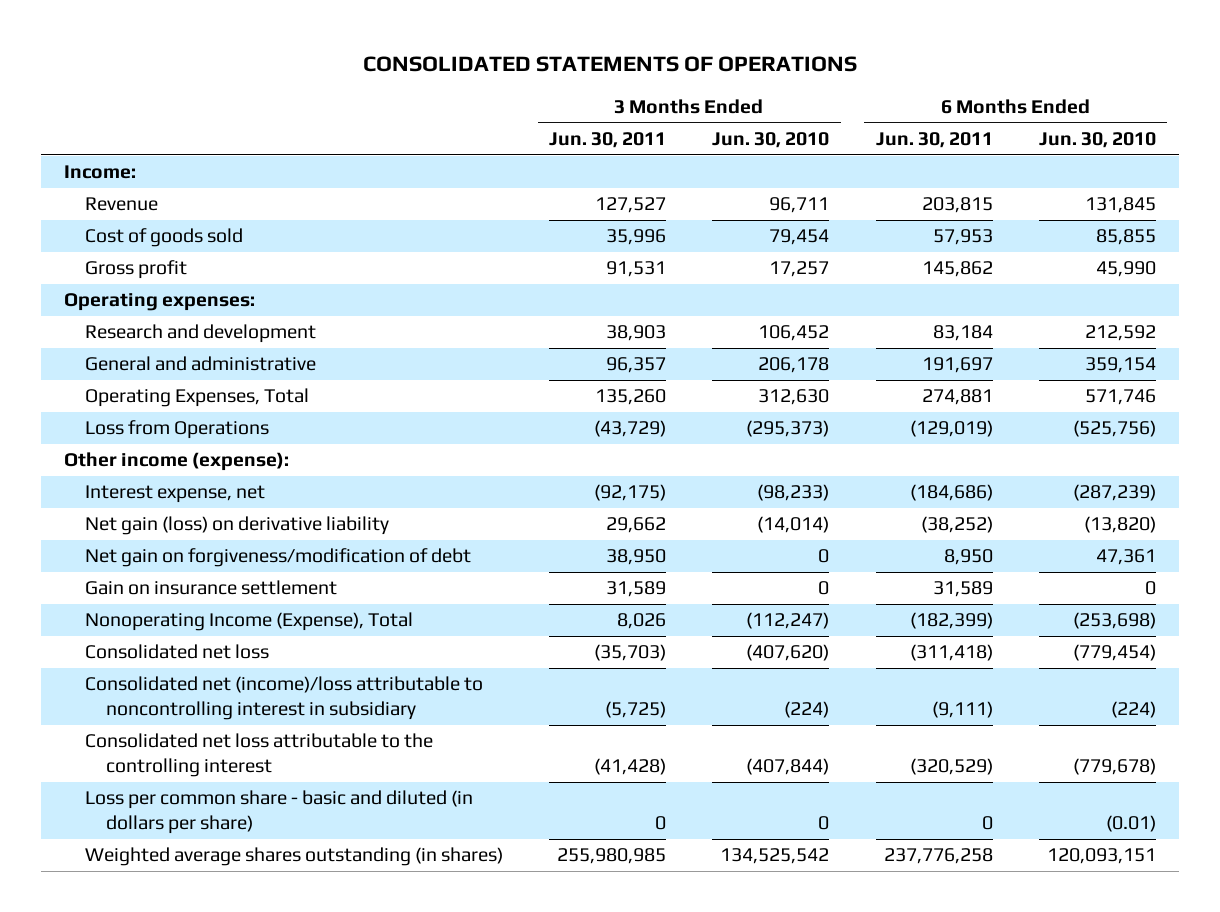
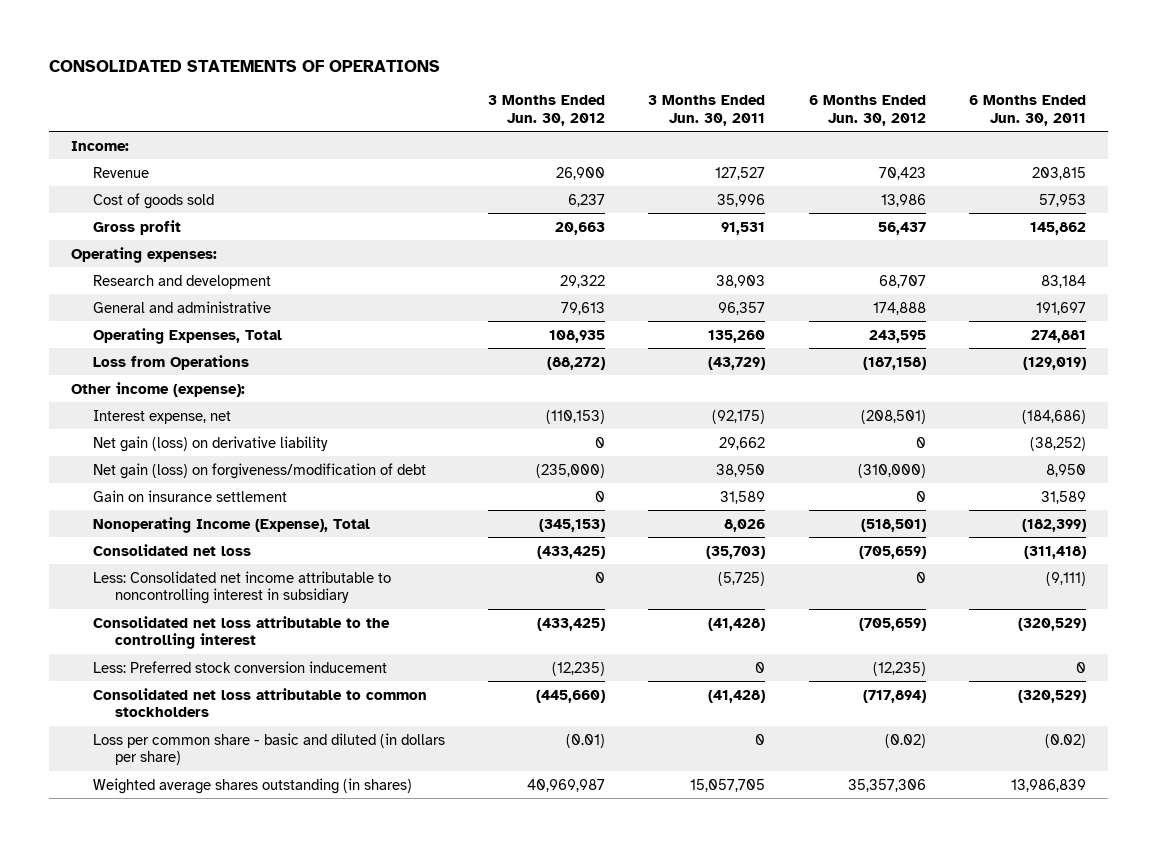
[712,132,830,149] Jun. 30, 2010 -> none
[1038,132,1156,149] Jun. 30, 2010 -> none
none -> [488,95,606,126] 3 Months Ended Jun. 30, 2012
none -> [808,95,926,126] 6 Months Ended Jun. 30, 2012
[85,548,472,568] Net gain on forgiveness/modification of debt -> [92,462,426,479] Net gain (loss) on forgiveness/modification of debt
[85,676,484,721] Consolidated net (income)/loss attributable to noncontrolling interest in subsidiary -> [92,570,391,605] Less: Consolidated net income attributable to noncontrolling interest in subsidiary
none -> [92,660,387,673] Less: Preferred stock conversion inducement
none -> [92,687,427,718] Consolidated net loss attributable to common stockholders
[981,816,993,831] 0 -> [1045,733,1087,748] (0.02)
[557,848,667,865] 255,980,985 -> [690,778,766,792] 15,057,705
[883,848,993,865] 237,776,258 -> [1011,778,1087,792] 13,986,839

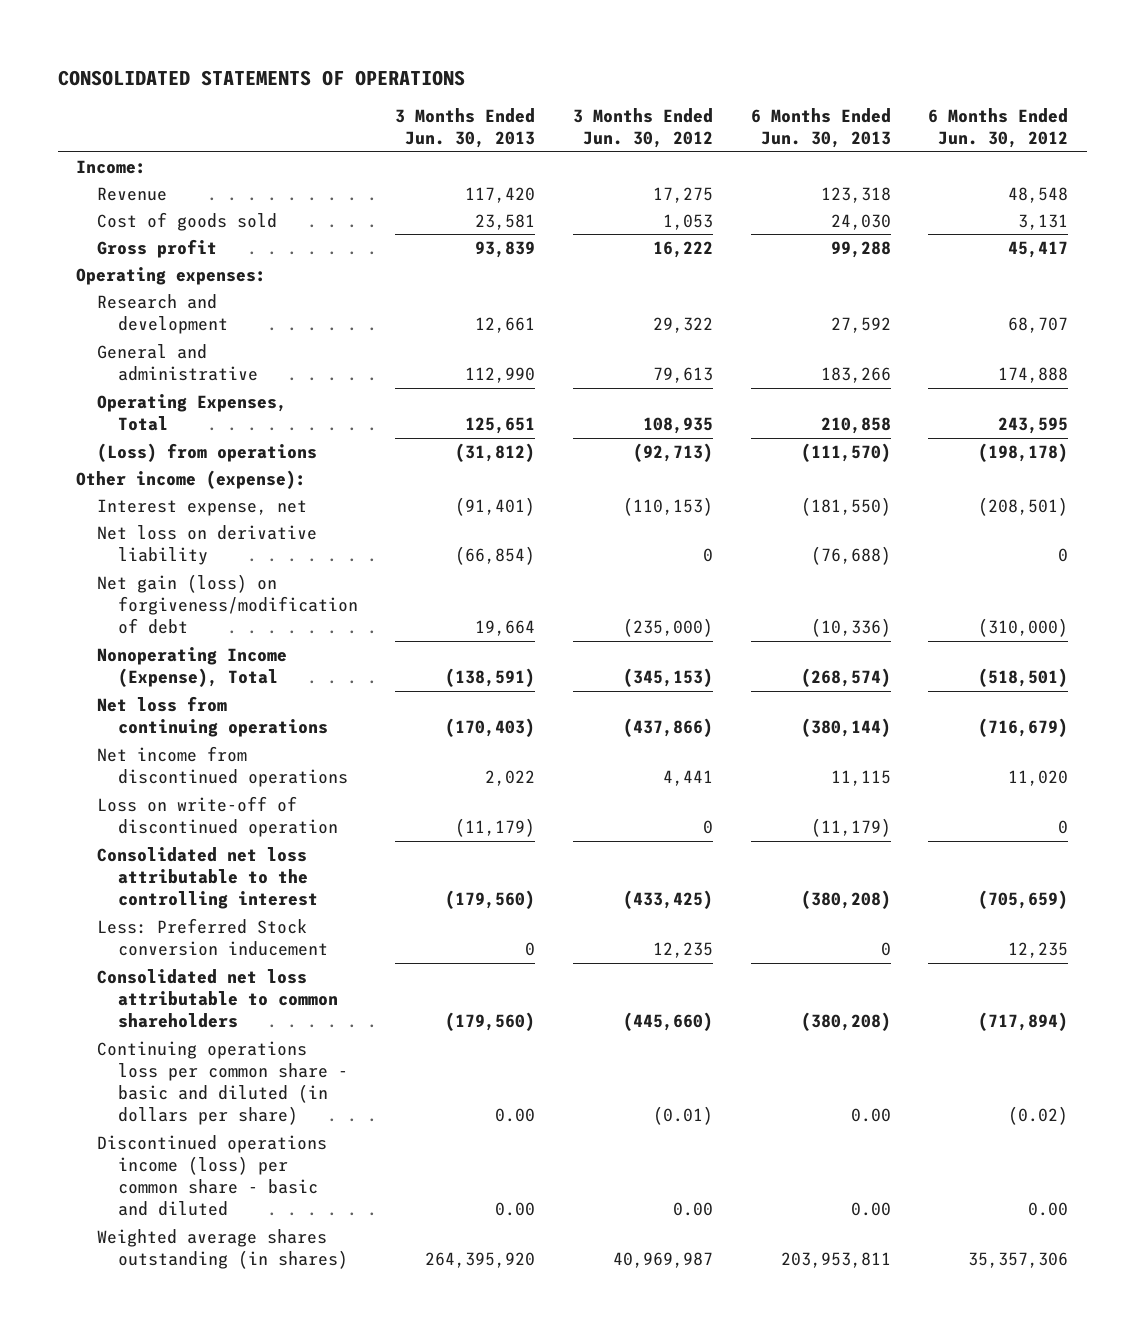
[648,95,766,126] 3 Months Ended Jun. 30, 2011 -> none
[969,95,1087,126] 6 Months Ended Jun. 30, 2011 -> none
none -> [395,107,536,149] 3 Months Ended Jun. 30, 2013
none -> [750,107,891,149] 6 Months Ended Jun. 30, 2013
[556,166,606,180] 26,900 -> [653,186,714,203] 17,275
[878,166,926,180] 70,423 -> [1008,186,1069,203] 48,548
[568,193,606,207] 6,237 -> [663,213,714,230] 1,053
[880,193,926,207] 13,986 -> [1018,213,1069,230] 3,131
[555,221,606,235] 20,663 -> [653,240,714,258] 16,222
[877,221,926,235] 56,437 -> [1008,240,1069,258] 45,417
[92,354,249,370] Loss from Operations -> [97,442,318,462] (Loss) from operations
[547,356,606,370] (88,272) -> [633,442,714,462] (92,713)
[862,356,926,370] (187,158) -> [978,442,1069,462] (198,178)
[92,435,328,452] Net gain (loss) on derivative liability -> [97,524,318,566] Net loss on derivative liability
[92,489,287,502] Gain on insurance settlement -> none
[92,543,251,556] Consolidated net loss -> none
[92,570,391,605] Less: Consolidated net income attributable to noncontrolling interest in subsidiary -> none
none -> [97,695,328,738] Net loss from continuing operations
none -> [97,745,348,788] Net income from discontinued operations
none -> [97,795,338,838] Loss on write-off of discontinued operation
[92,660,387,673] Less: Preferred stock conversion inducement -> [97,917,328,957] Less: Preferred Stock conversion inducement
[552,661,606,676] (12,235) -> [653,942,714,959] 12,235
[872,661,926,676] (12,235) -> [1008,942,1069,959] 12,235
[92,687,427,718] Consolidated net loss attributable to common stockholders -> [97,968,338,1029] Consolidated net loss attributable to common shareholders
[92,732,445,766] Loss per common share - basic and diluted (in dollars per share) -> [97,1040,348,1126] Continuing operations loss per common share - basic and diluted (in dollars per share)
none -> [97,1134,328,1217] Discontinued operations income (loss) per common share - basic and diluted

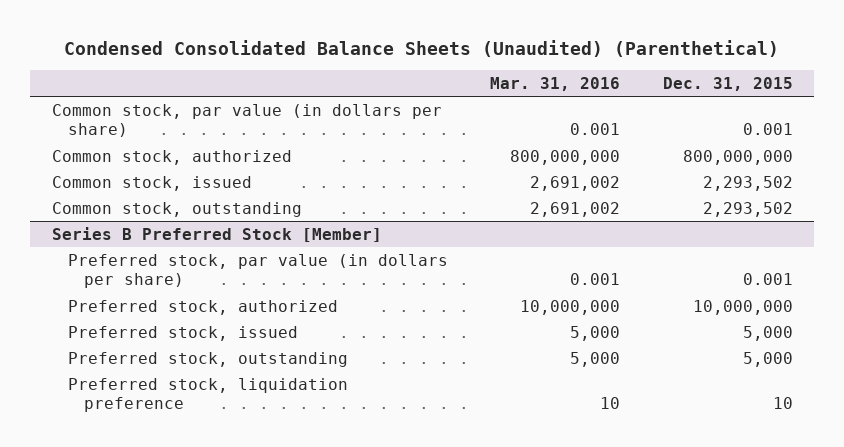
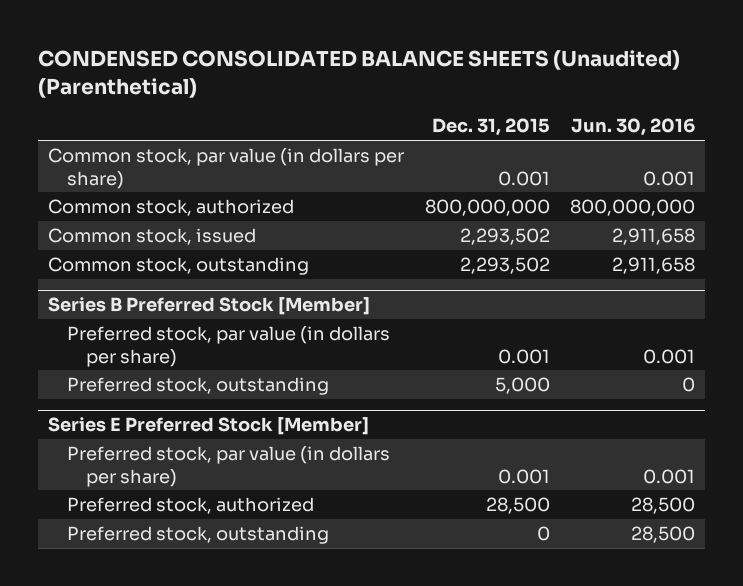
[64,39,780,57] Condensed Consolidated Balance Sheets (Unaudited) (Parenthetical) -> [38,49,681,98] CONDENSED CONSOLIDATED BALANCE SHEETS (Unaudited) (Parenthetical)
[490,76,621,91] Mar. 31, 2016 -> none
none -> [570,118,695,137] Jun. 30, 2016
[67,299,338,315] Preferred stock, authorized -> none
[67,325,298,341] Preferred stock, issued -> none
[67,377,348,413] Preferred stock, liquidation preference -> none
none -> [48,417,370,436] Series E Preferred Stock [Member]
none -> [67,445,391,487] Preferred stock, par value (in dollars per share)
none -> [67,496,315,514] Preferred stock, authorized
none -> [67,525,330,544] Preferred stock, outstanding

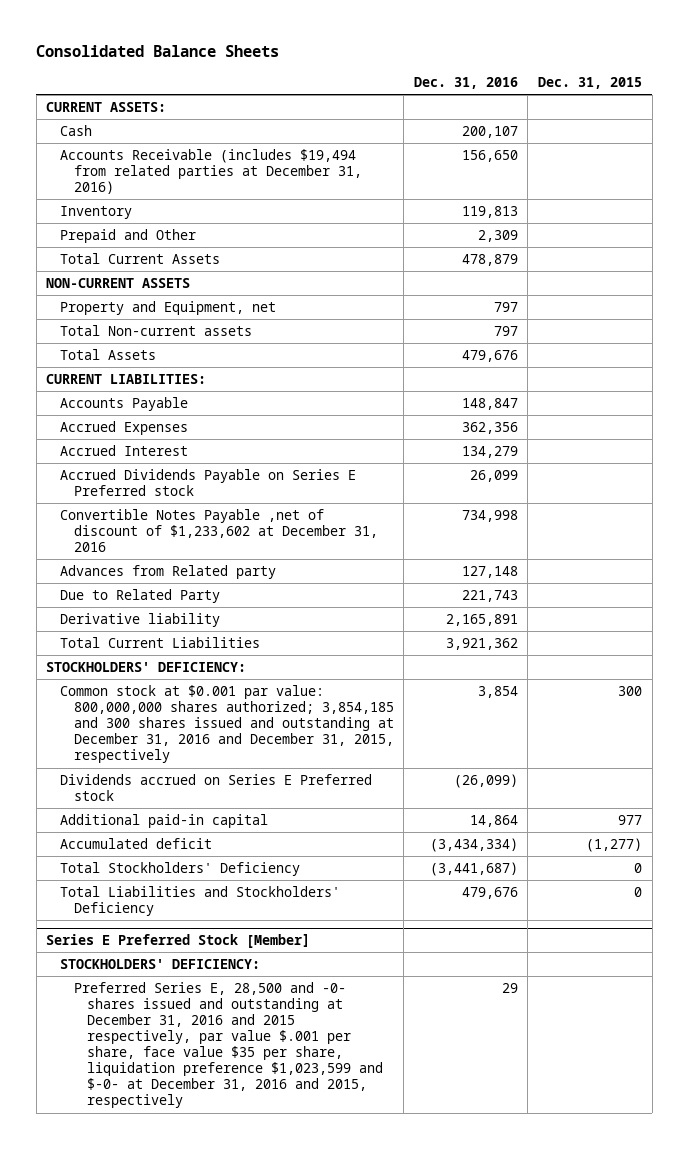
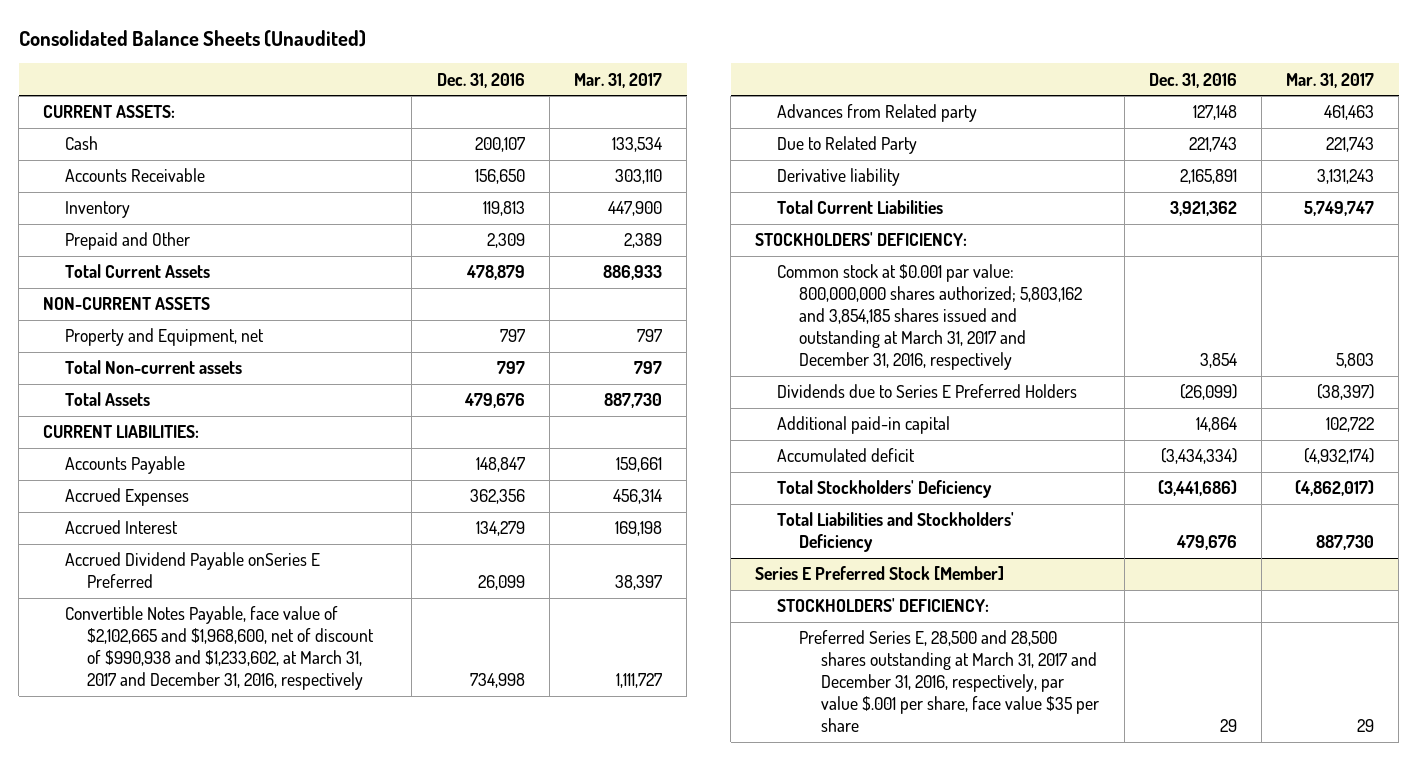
[36,44,280,57] Consolidated Balance Sheets -> [18,29,366,47] Consolidated Balance Sheets (Unaudited)
[537,77,642,90] Dec. 31, 2015 -> none
none -> [573,72,662,88] Mar. 31, 2017
[59,148,362,195] Accounts Receivable (includes $19,494 from related parties at December 31, 2016) -> [65,168,206,183] Accounts Receivable
[59,468,356,497] Accrued Dividends Payable on Series E Preferred stock -> [65,552,321,589] Accrued Dividend Payable onSeries E Preferred
[59,508,378,553] Convertible Notes Payable ,net of discount of $1,233,602 at December 31, 2016 -> [65,606,375,691] Convertible Notes Payable, face value of $2,102,665 and $1,968,600, net of discount of $990,938 and $1,233,602, at March 31, 2017 and December 31, 2016, respectively
[59,684,394,764] Common stock at $0.001 par value: 800,000,000 shares authorized; 3,854,185 and 300 shares issued and outstanding at December 31, 2016 and December 31, 2015, respectively -> [777,264,1083,371] Common stock at $0.001 par value: 800,000,000 shares authorized; 5,803,162 and 3,854,185 shares issued and outstanding at March 31, 2017 and December 31, 2016, respectively
[59,773,372,802] Dividends accrued on Series E Preferred stock -> [777,384,1078,399] Dividends due to Series E Preferred Holders
[429,861,518,876] (3,441,687) -> [1157,480,1237,497] (3,441,686)
[73,981,384,1109] Preferred Series E, 28,500 and -0- shares issued and outstanding at December 31, 2016 and 2015 respectively, par value $.001 per share, face value $35 per share, liquidation preference $1,023,599 and $-0- at December 31, 2016 and 2015, respectively -> [799,630,1100,733] Preferred Series E, 28,500 and 28,500 shares outstanding at March 31, 2017 and December 31, 2016, respectively, par value $.001 per share, face value $35 per share

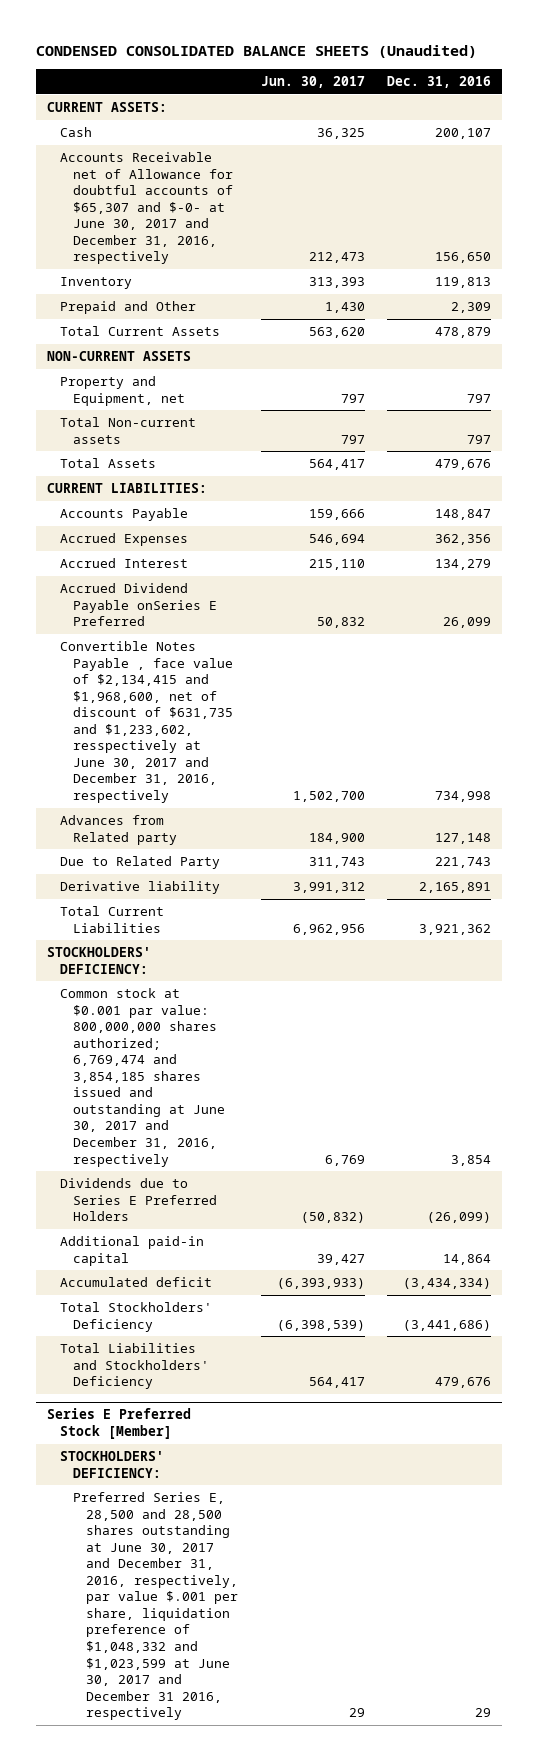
[18,29,366,47] Consolidated Balance Sheets (Unaudited) -> [35,45,477,59] CONDENSED CONSOLIDATED BALANCE SHEETS (Unaudited)
[573,72,662,88] Mar. 31, 2017 -> none
none -> [260,76,365,89] Jun. 30, 2017
[65,168,206,183] Accounts Receivable -> [60,152,234,265] Accounts Receivable net of Allowance for doubtful accounts of $65,307 and $-0- at June 30, 2017 and December 31, 2016, respectively
[65,606,375,691] Convertible Notes Payable, face value of $2,102,665 and $1,968,600, net of discount of $990,938 and $1,233,602, at March 31, 2017 and December 31, 2016, respectively -> [60,641,234,804] Convertible Notes Payable , face value of $2,134,415 and $1,968,600, net of discount of $631,735 and $1,233,602, resspectively at June 30, 2017 and December 31, 2016, respectively
[777,264,1083,371] Common stock at $0.001 par value: 800,000,000 shares authorized; 5,803,162 and 3,854,185 shares issued and outstanding at March 31, 2017 and December 31, 2016, respectively -> [60,988,226,1167] Common stock at $0.001 par value: 800,000,000 shares authorized; 6,769,474 and 3,854,185 shares issued and outstanding at June 30, 2017 and December 31, 2016, respectively
[799,630,1100,733] Preferred Series E, 28,500 and 28,500 shares outstanding at March 31, 2017 and December 31, 2016, respectively, par value $.001 per share, face value $35 per share -> [73,1492,239,1721] Preferred Series E, 28,500 and 28,500 shares outstanding at June 30, 2017 and December 31, 2016, respectively, par value $.001 per share, liquidation preference of $1,048,332 and $1,023,599 at June 30, 2017 and December 31 2016, respectively

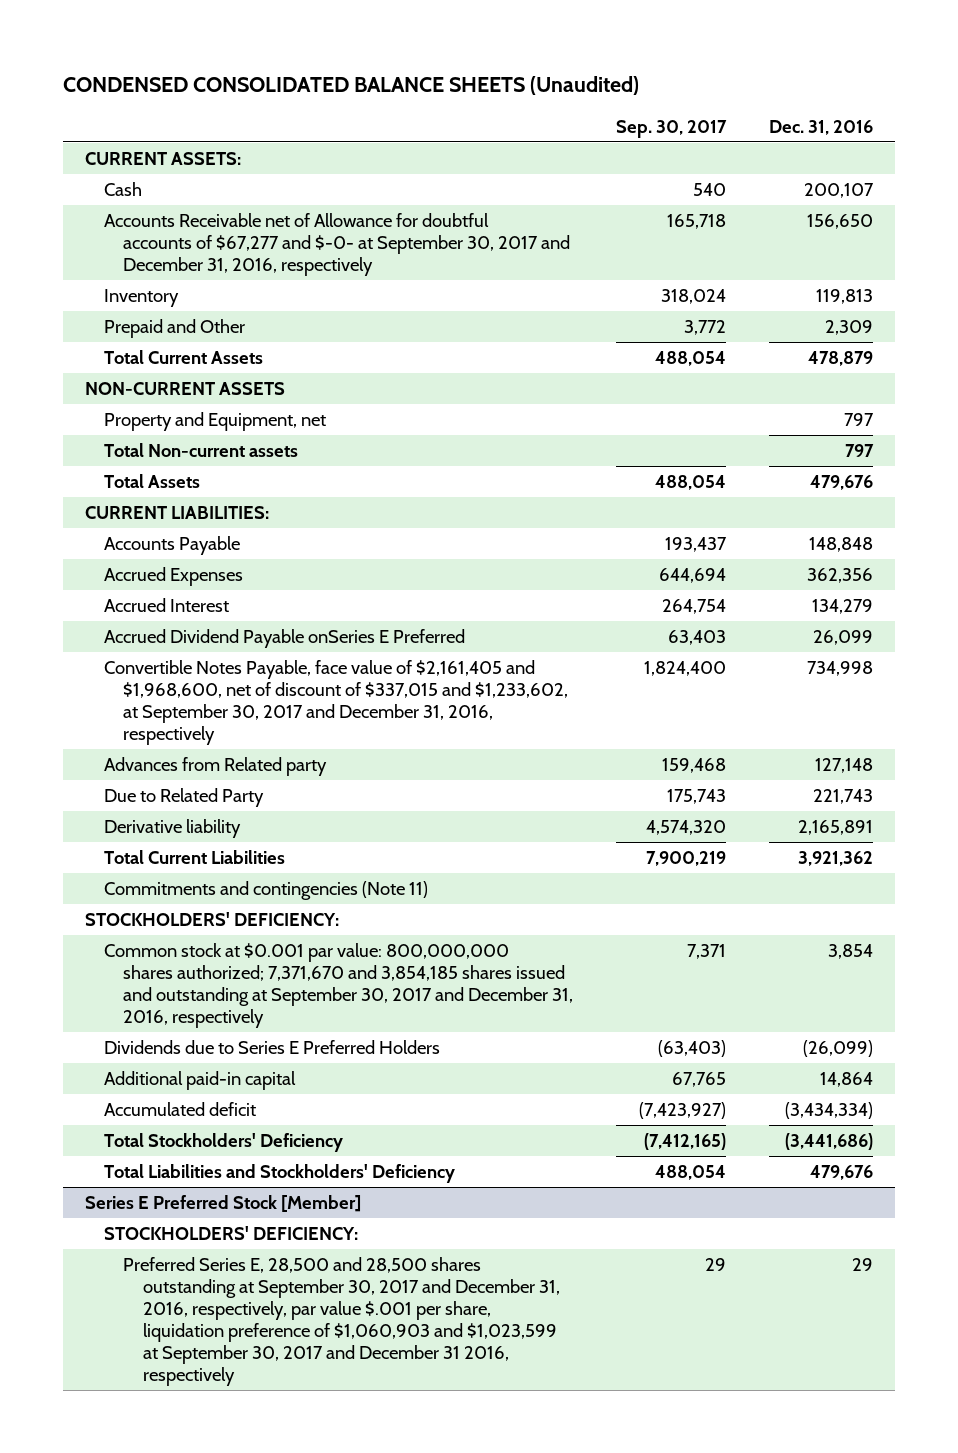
[260,76,365,89] Jun. 30, 2017 -> none
none -> [616,119,728,138] Sep. 30, 2017
[60,152,234,265] Accounts Receivable net of Allowance for doubtful accounts of $65,307 and $-0- at June 30, 2017 and December 31, 2016, respectively -> [104,212,571,277] Accounts Receivable net of Allowance for doubtful accounts of $67,277 and $-0- at September 30, 2017 and December 31, 2016, respectively
[435,509,492,521] 148,847 -> [809,536,874,552] 148,848
[60,641,234,804] Convertible Notes Payable , face value of $2,134,415 and $1,968,600, net of discount of $631,735 and $1,233,602, resspectively at June 30, 2017 and December 31, 2016, respectively -> [104,659,569,746] Convertible Notes Payable, face value of $2,161,405 and $1,968,600, net of discount of $337,015 and $1,233,602, at September 30, 2017 and December 31, 2016, respectively
none -> [104,880,429,900] Commitments and contingencies (Note 11)
[60,988,226,1167] Common stock at $0.001 par value: 800,000,000 shares authorized; 6,769,474 and 3,854,185 shares issued and outstanding at June 30, 2017 and December 31, 2016, respectively -> [104,942,574,1029] Common stock at $0.001 par value: 800,000,000 shares authorized; 7,371,670 and 3,854,185 shares issued and outstanding at September 30, 2017 and December 31, 2016, respectively
[73,1492,239,1721] Preferred Series E, 28,500 and 28,500 shares outstanding at June 30, 2017 and December 31, 2016, respectively, par value $.001 per share, liquidation preference of $1,048,332 and $1,023,599 at June 30, 2017 and December 31 2016, respectively -> [123,1256,560,1387] Preferred Series E, 28,500 and 28,500 shares outstanding at September 30, 2017 and December 31, 2016, respectively, par value $.001 per share, liquidation preference of $1,060,903 and $1,023,599 at September 30, 2017 and December 31 2016, respectively

